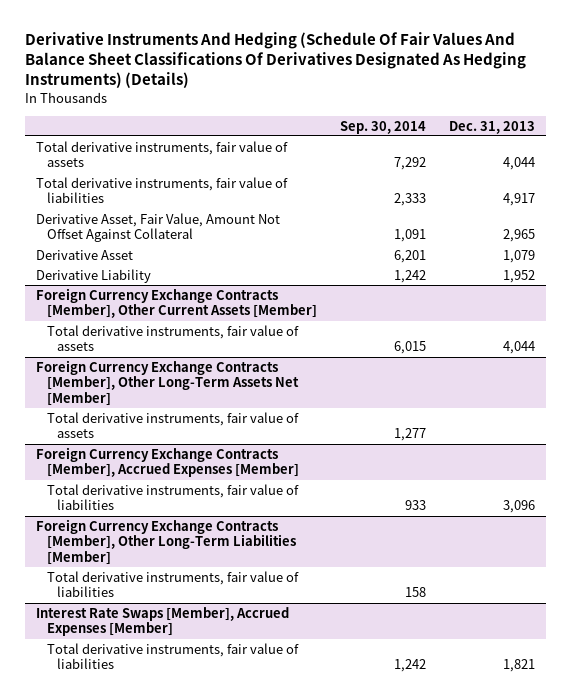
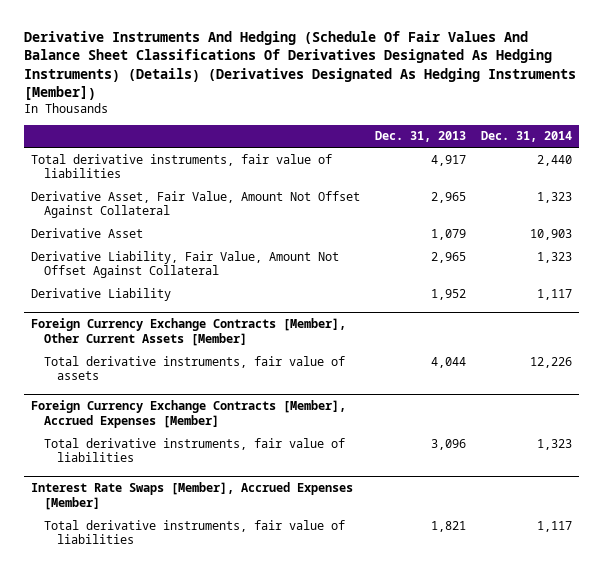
[24,32,526,89] Derivative Instruments And Hedging (Schedule Of Fair Values And Balance Sheet Classifications Of Derivatives Designated As Hedging Instruments) (Details) -> [23,30,576,101] Derivative Instruments And Hedging (Schedule Of Fair Values And Balance Sheet Classifications Of Derivatives Designated As Hedging Instruments) (Details) (Derivatives Designated As Hedging Instruments [Member])
[339,120,426,134] Sep. 30, 2014 -> none
none -> [480,131,572,143] Dec. 31, 2014
[36,140,289,168] Total derivative instruments, fair value of assets -> none
none -> [31,250,340,279] Derivative Liability, Fair Value, Amount Not Offset Against Collateral
[36,359,299,406] Foreign Currency Exchange Contracts [Member], Other Long-Term Assets Net [Member] -> none
[46,411,299,439] Total derivative instruments, fair value of assets -> none
[36,518,296,565] Foreign Currency Exchange Contracts [Member], Other Long-Term Liabilities [Member] -> none
[46,570,299,598] Total derivative instruments, fair value of liabilities -> none

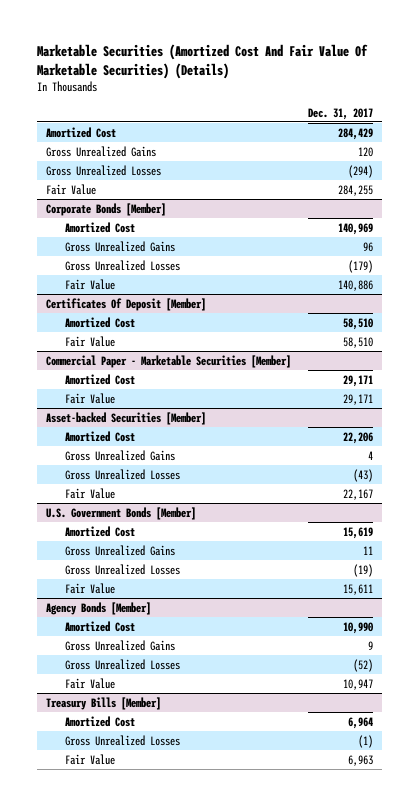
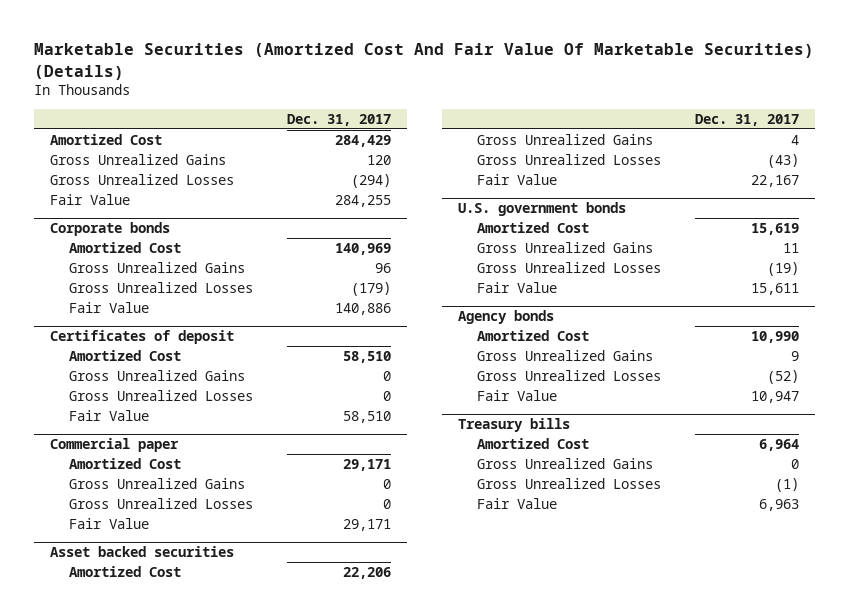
[45,202,166,216] Corporate Bonds [Member] -> [50,222,171,237] Corporate bonds
[45,297,206,311] Certificates Of Deposit [Member] -> [50,330,235,345] Certificates of deposit
none -> [69,369,246,381] Gross Unrealized Gains
none -> [69,389,254,401] Gross Unrealized Losses
[45,354,291,368] Commercial Paper - Marketable Securities [Member] -> [50,438,180,453] Commercial paper
none -> [69,477,246,489] Gross Unrealized Gains
none -> [69,497,254,509] Gross Unrealized Losses
[45,411,206,425] Asset-backed Securities [Member] -> [50,546,235,558] Asset backed securities
[45,506,196,520] U.S. Government Bonds [Member] -> [458,202,627,217] U.S. government bonds
[45,601,151,615] Agency Bonds [Member] -> [458,310,555,325] Agency bonds
[45,696,161,710] Treasury Bills [Member] -> [458,418,571,433] Treasury bills
none -> [477,457,654,469] Gross Unrealized Gains

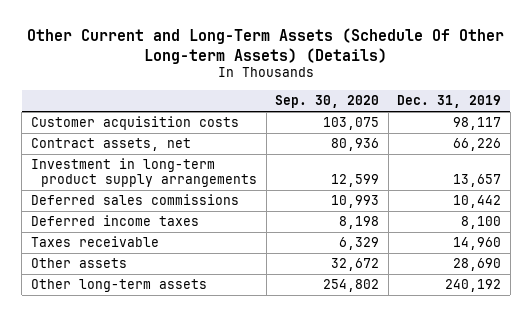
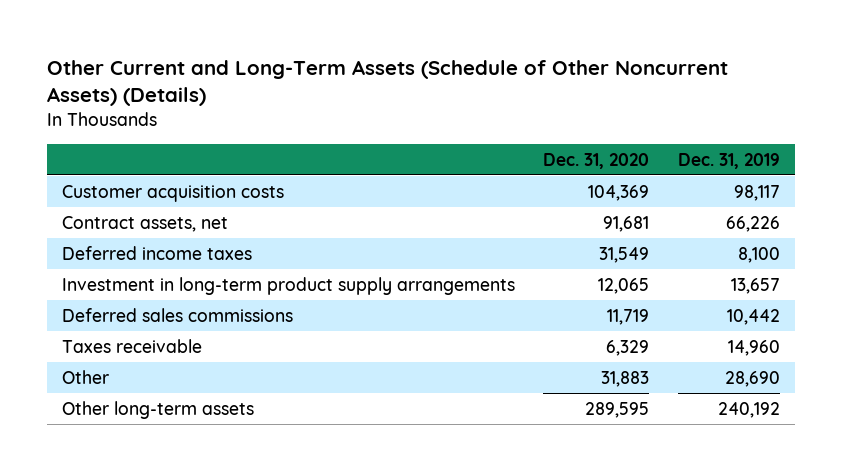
[26,28,504,64] Other Current and Long-Term Assets (Schedule Of Other Long-term Assets) (Details) -> [47,59,729,107] Other Current and Long-Term Assets (Schedule of Other Noncurrent Assets) (Details)
[275,95,380,109] Sep. 30, 2020 -> none
none -> [543,152,650,169] Dec. 31, 2020
[30,215,199,227] Deferred income taxes -> [61,245,252,260] Deferred income taxes
[30,258,127,269] Other assets -> [61,369,109,384] Other

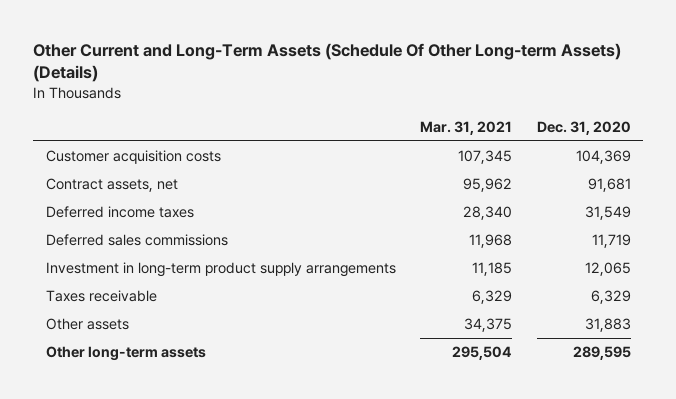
[47,59,729,107] Other Current and Long-Term Assets (Schedule of Other Noncurrent Assets) (Details) -> [33,42,622,83] Other Current and Long-Term Assets (Schedule Of Other Long-term Assets) (Details)
[678,152,781,169] Dec. 31, 2019 -> none
none -> [420,120,513,135] Mar. 31, 2021
[61,276,515,295] Investment in long-term product supply arrangements -> [45,262,396,278] Investment in long-term product supply arrangements
[61,369,109,384] Other -> [45,318,129,331] Other assets

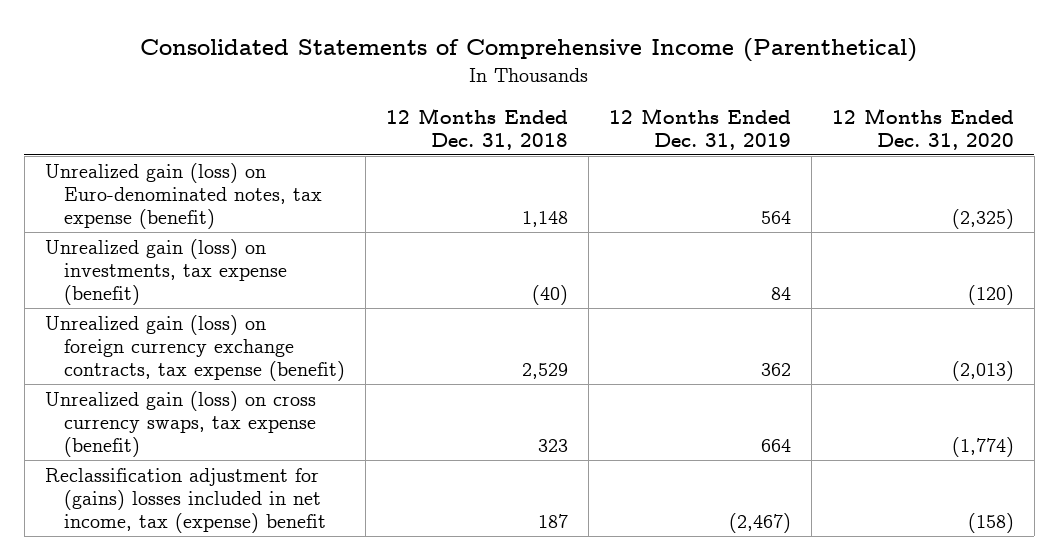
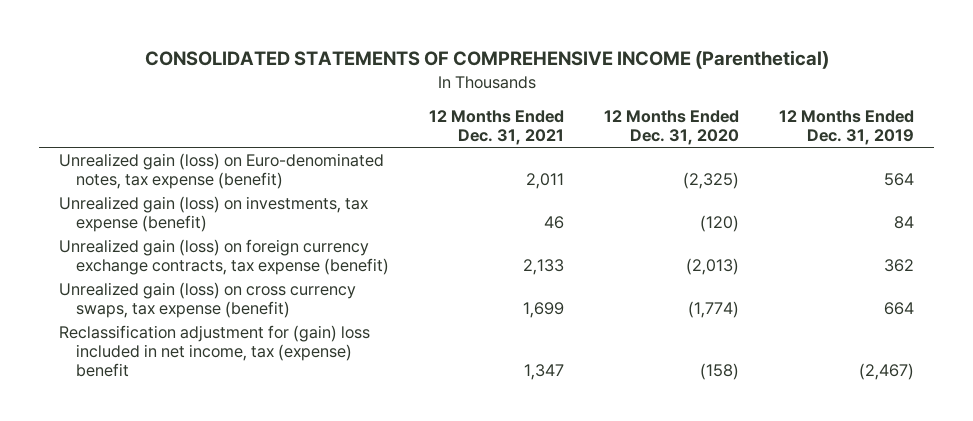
[140,38,918,63] Consolidated Statements of Comprehensive Income (Parenthetical) -> [144,50,829,70] CONSOLIDATED STATEMENTS OF COMPREHENSIVE INCOME (Parenthetical)
[386,107,569,151] 12 Months Ended Dec. 31, 2018 -> none
none -> [429,109,565,146] 12 Months Ended Dec. 31, 2021
[44,467,327,534] Reclassification adjustment for (gains) losses included in net income, tax (expense) benefit -> [59,324,371,378] Reclassification adjustment for (gain) loss included in net income, tax (expense) benefit

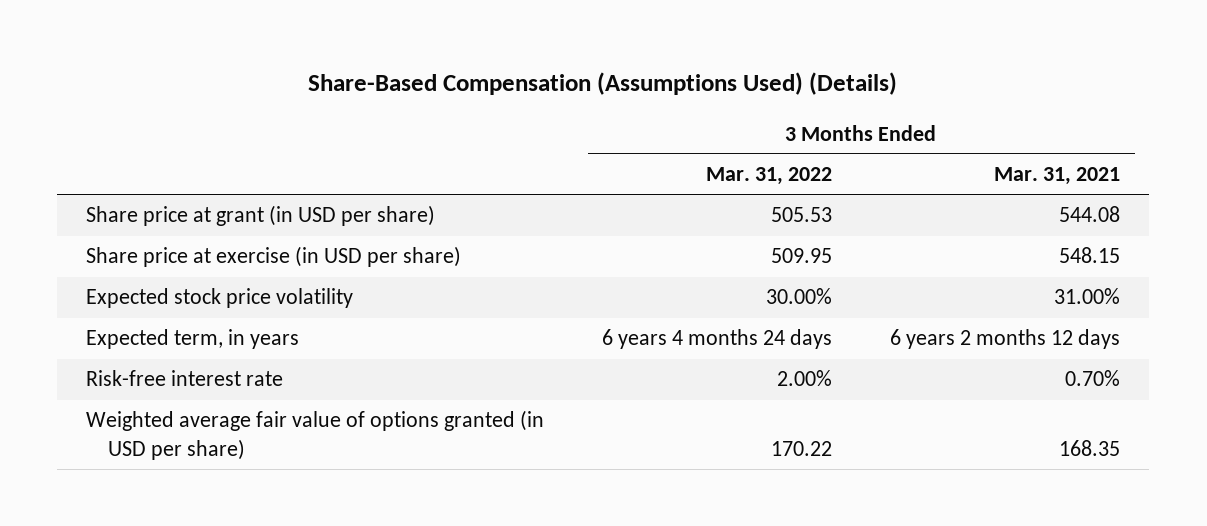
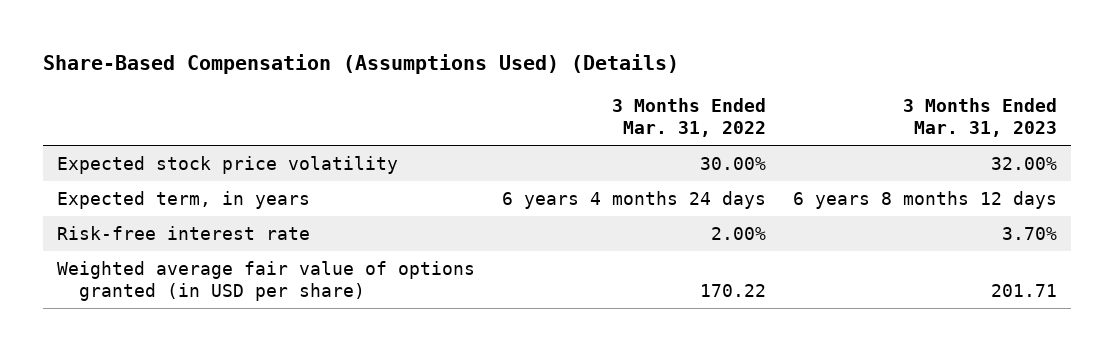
[994,167,1121,186] Mar. 31, 2021 -> none
none -> [903,97,1058,138] 3 Months Ended Mar. 31, 2023
[86,205,436,227] Share price at grant (in USD per share) -> none
[86,246,462,268] Share price at exercise (in USD per share) -> none

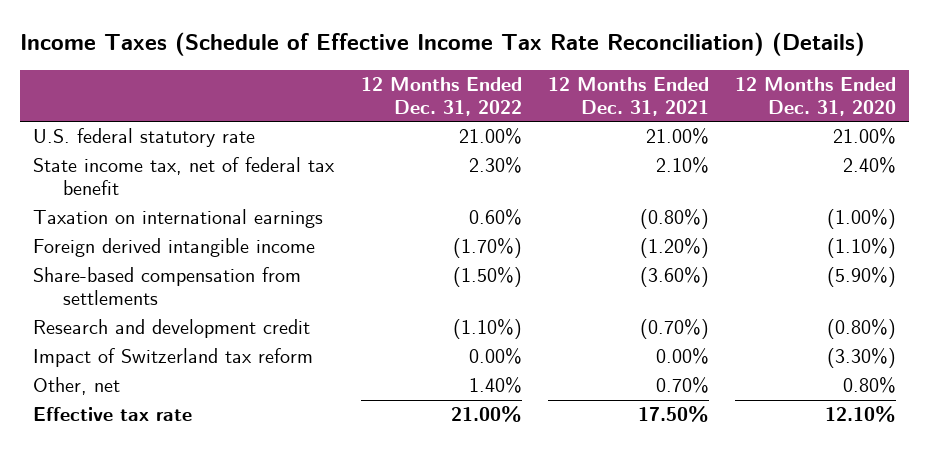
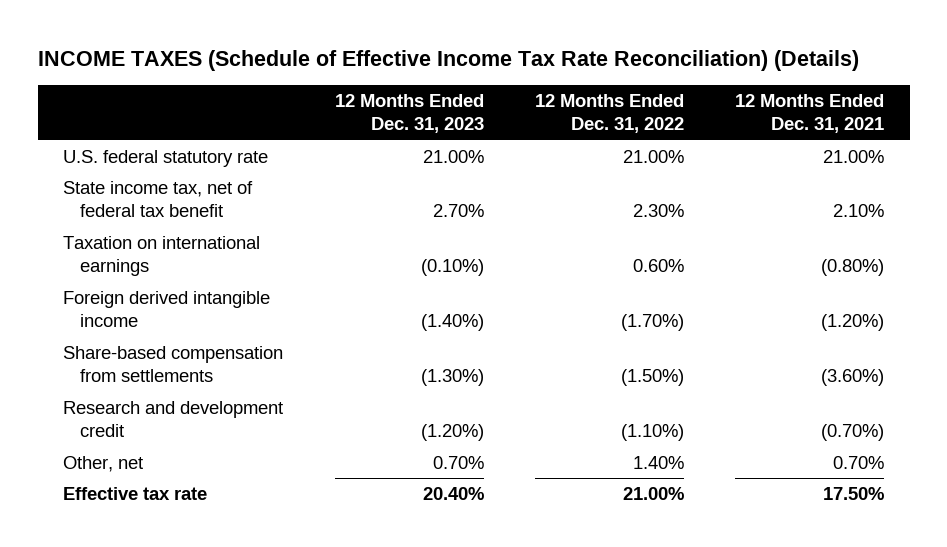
[20,32,866,57] Income Taxes (Schedule of Effective Income Tax Rate Reconciliation) (Details) -> [37,50,859,72] INCOME TAXES (Schedule of Effective Income Tax Rate Reconciliation) (Details)
[735,76,897,116] 12 Months Ended Dec. 31, 2020 -> none
none -> [334,93,484,134] 12 Months Ended Dec. 31, 2023
[33,348,314,368] Impact of Switzerland tax reform -> none

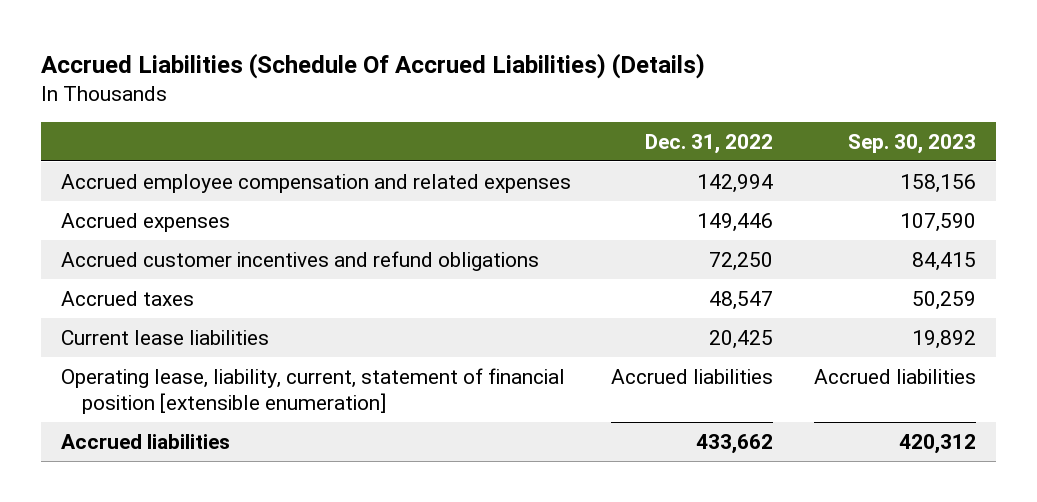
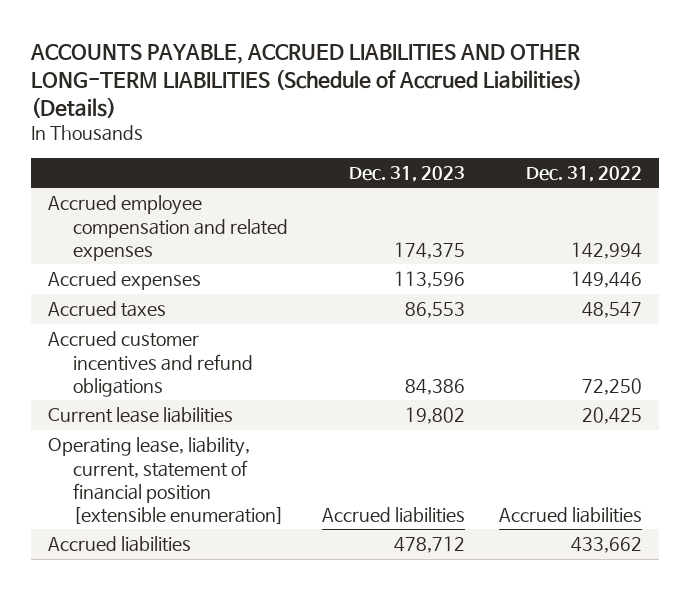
[40,53,705,80] Accrued Liabilities (Schedule Of Accrued Liabilities) (Details) -> [29,43,582,118] ACCOUNTS PAYABLE, ACCRUED LIABILITIES AND OTHER LONG-TERM LIABILITIES (Schedule of Accrued Liabilities) (Details)
[847,133,976,154] Sep. 30, 2023 -> none
none -> [349,165,466,182] Dec. 31, 2023
[61,250,540,271] Accrued customer incentives and refund obligations -> [47,331,254,397] Accrued customer incentives and refund obligations

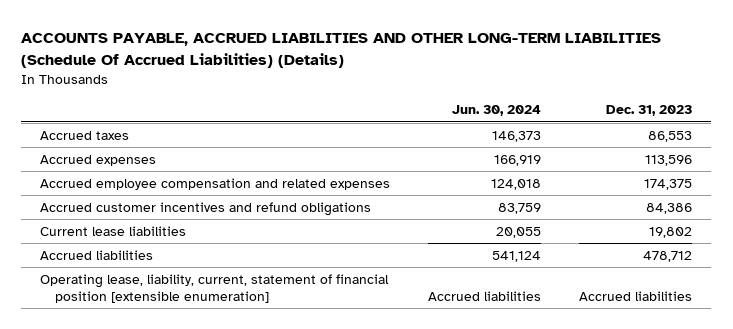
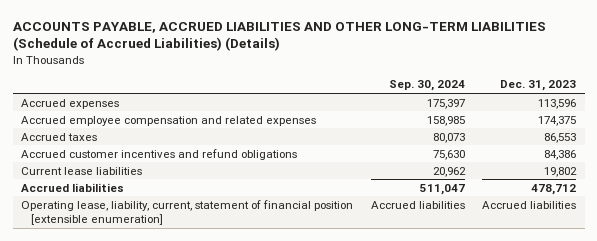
[21,32,662,68] ACCOUNTS PAYABLE, ACCRUED LIABILITIES AND OTHER LONG-TERM LIABILITIES (Schedule Of Accrued Liabilities) (Details) -> [12,21,546,52] ACCOUNTS PAYABLE, ACCRUED LIABILITIES AND OTHER LONG-TERM LIABILITIES (Schedule of Accrued Liabilities) (Details)
[452,105,542,117] Jun. 30, 2024 -> none
none -> [388,80,465,92] Sep. 30, 2024
[40,130,130,140] Accrued taxes -> [21,132,98,141] Accrued taxes

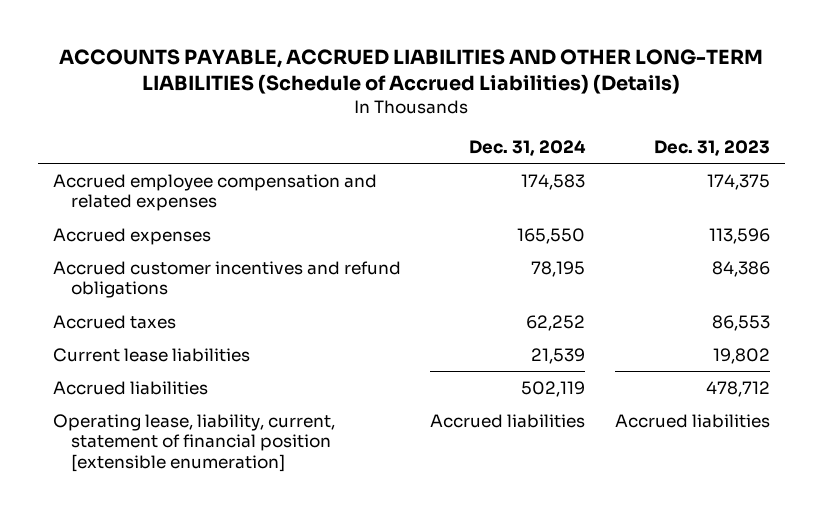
[388,80,465,92] Sep. 30, 2024 -> none
none -> [469,139,587,156] Dec. 31, 2024
[21,98,120,109] Accrued expenses -> [52,227,211,245] Accrued expenses
[21,132,98,141] Accrued taxes -> [52,314,176,329] Accrued taxes

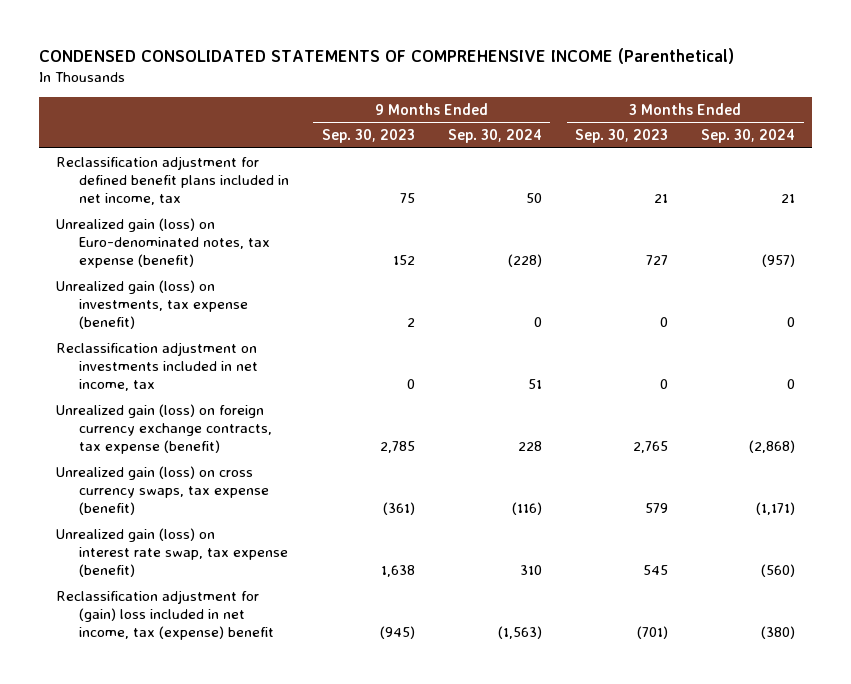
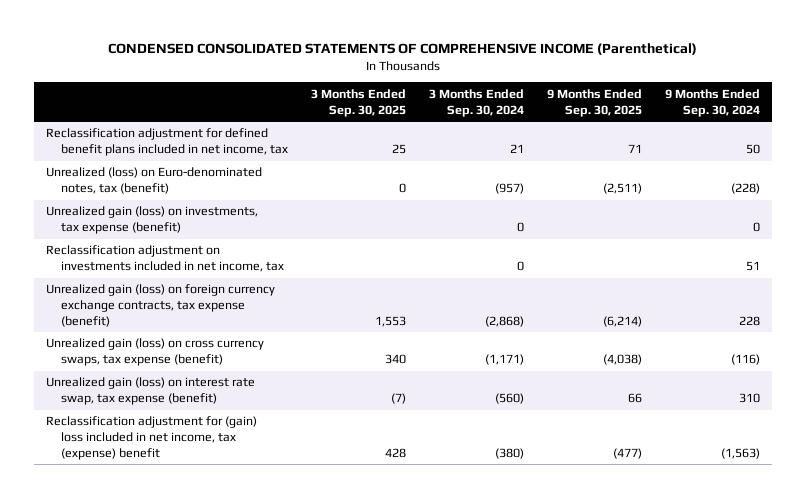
[321,129,415,144] Sep. 30, 2023 -> none
[575,129,669,144] Sep. 30, 2023 -> none
none -> [311,88,407,117] 3 Months Ended Sep. 30, 2025
none -> [547,88,643,117] 9 Months Ended Sep. 30, 2025
[55,217,270,268] Unrealized gain (loss) on Euro-denominated notes, tax expense (benefit) -> [45,167,262,195] Unrealized (loss) on Euro-denominated notes, tax (benefit)

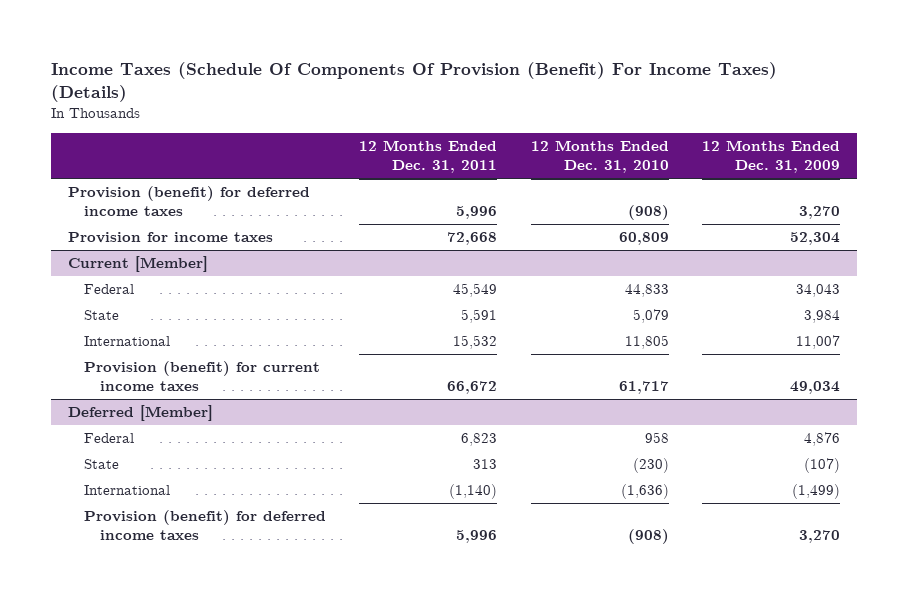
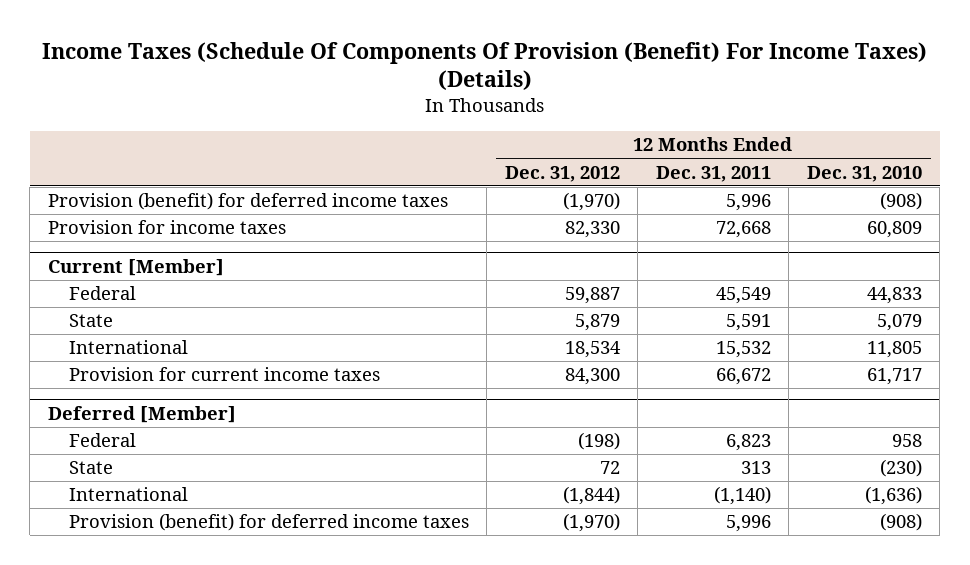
[702,140,841,174] 12 Months Ended Dec. 31, 2009 -> none
none -> [504,165,620,182] Dec. 31, 2012
[83,361,320,392] Provision (benefit) for current income taxes -> [69,367,381,382] Provision for current income taxes

